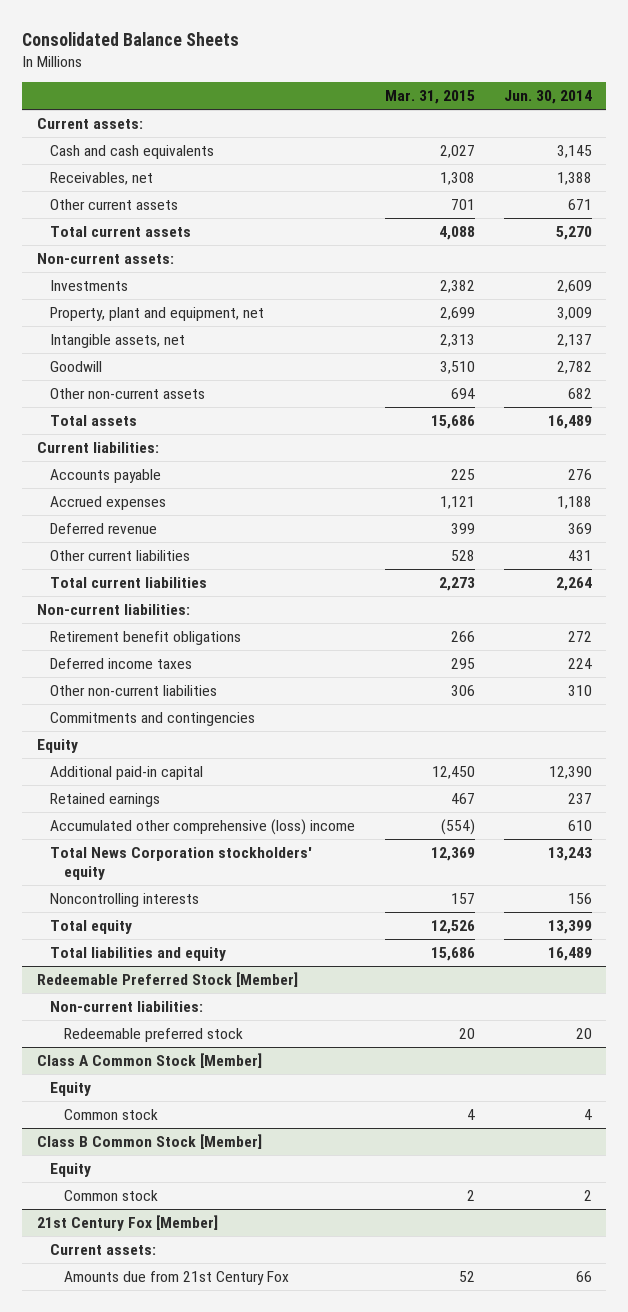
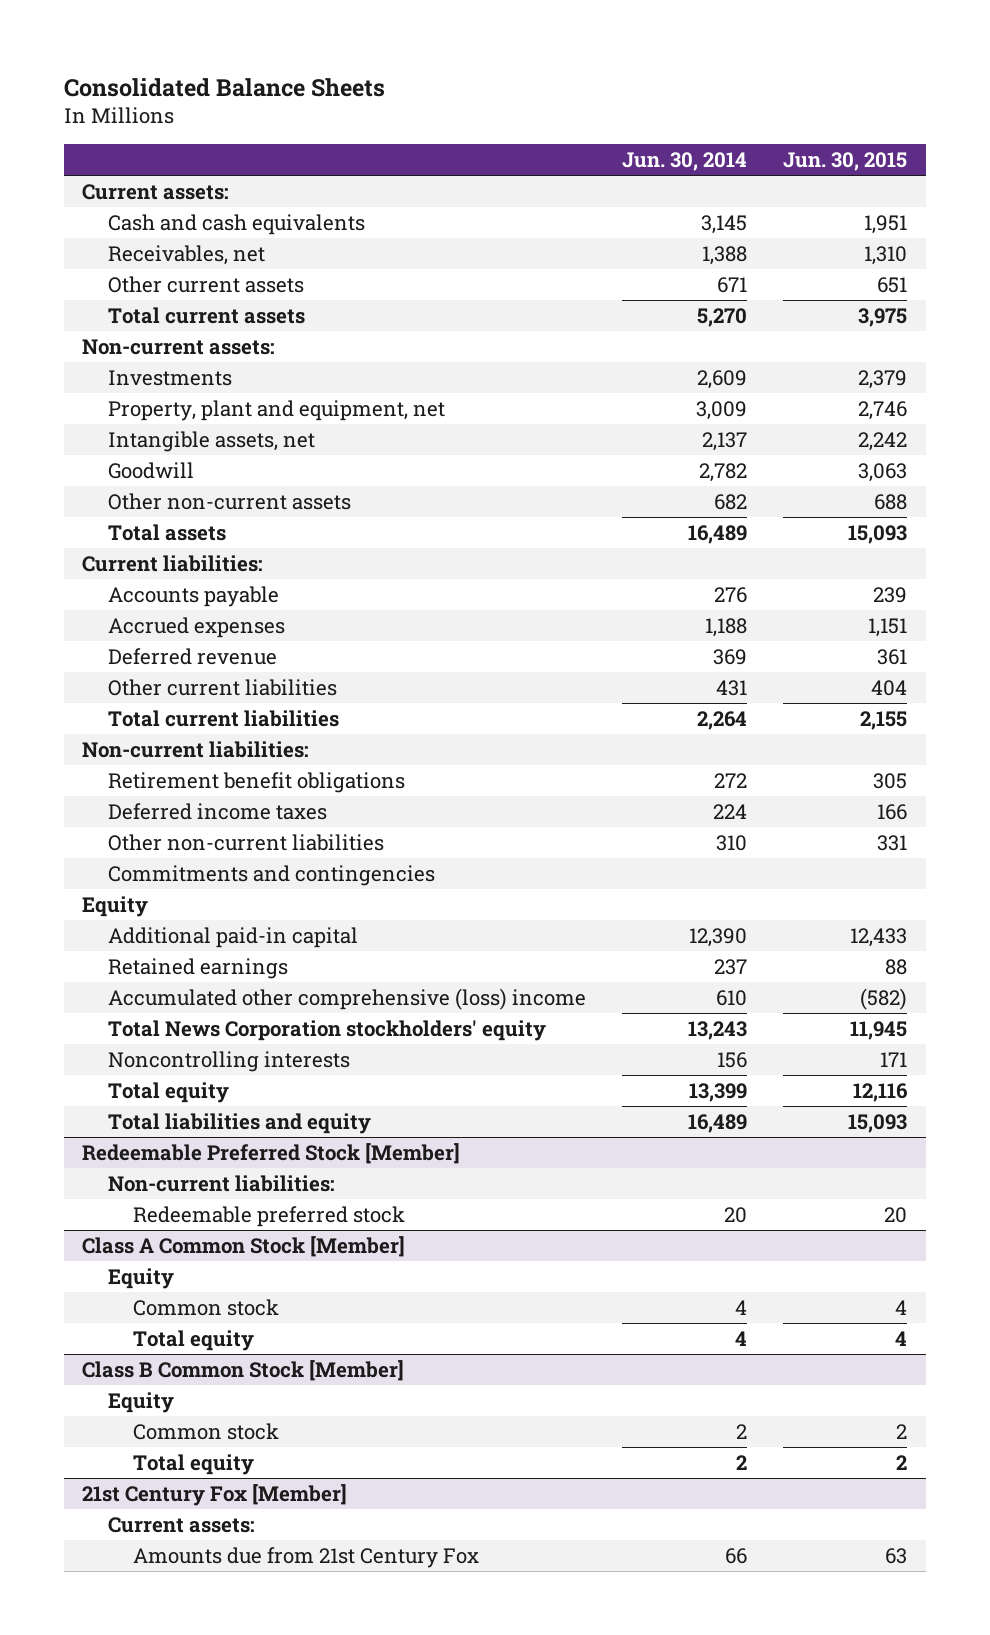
[384,90,475,105] Mar. 31, 2015 -> none
none -> [783,151,908,171] Jun. 30, 2015
none -> [133,1329,255,1351] Total equity
none -> [133,1453,255,1475] Total equity

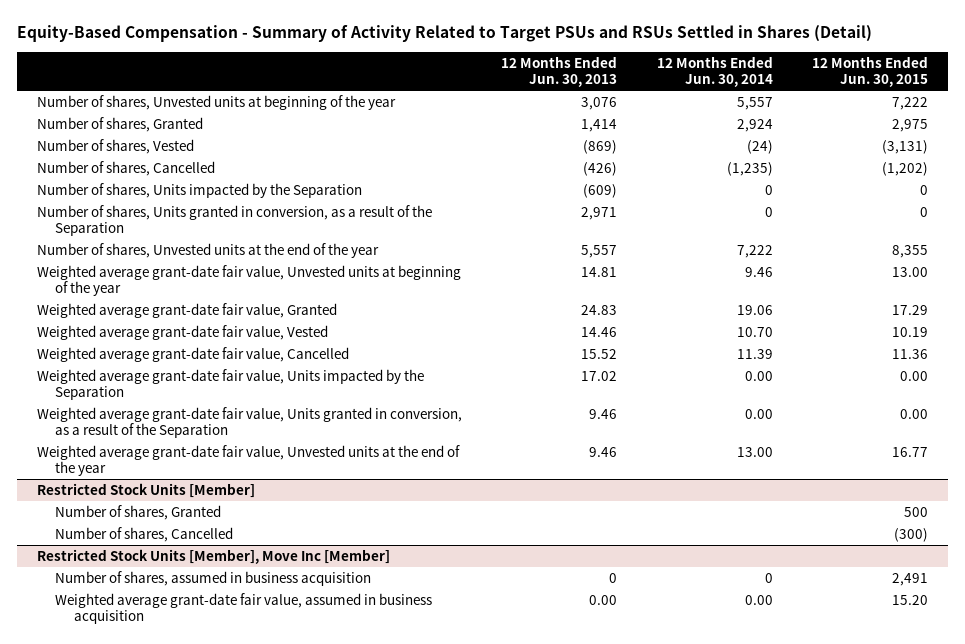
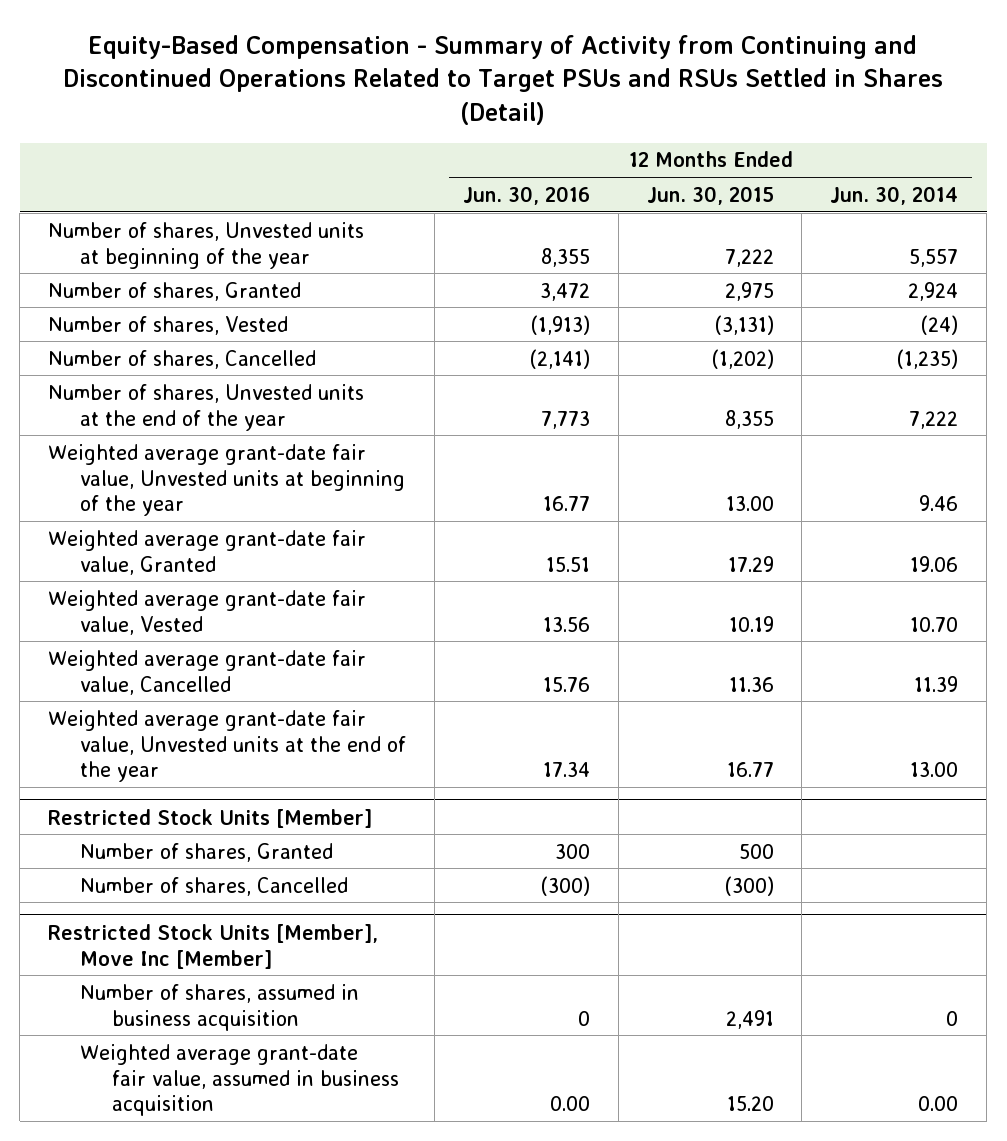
[17,25,873,43] Equity-Based Compensation - Summary of Activity Related to Target PSUs and RSUs Settled in Shares (Detail) -> [63,34,944,126] Equity-Based Compensation - Summary of Activity from Continuing and Discontinued Operations Related to Target PSUs and RSUs Settled in Shares (Detail)
[501,55,618,87] 12 Months Ended Jun. 30, 2013 -> none
none -> [462,185,590,205] Jun. 30, 2016
[37,183,363,199] Number of shares, Units impacted by the Separation -> none
[37,205,433,237] Number of shares, Units granted in conversion, as a result of the Separation -> none
[37,369,425,401] Weighted average grant-date fair value, Units impacted by the Separation -> none
[37,407,463,439] Weighted average grant-date fair value, Units granted in conversion, as a result of the Separation -> none

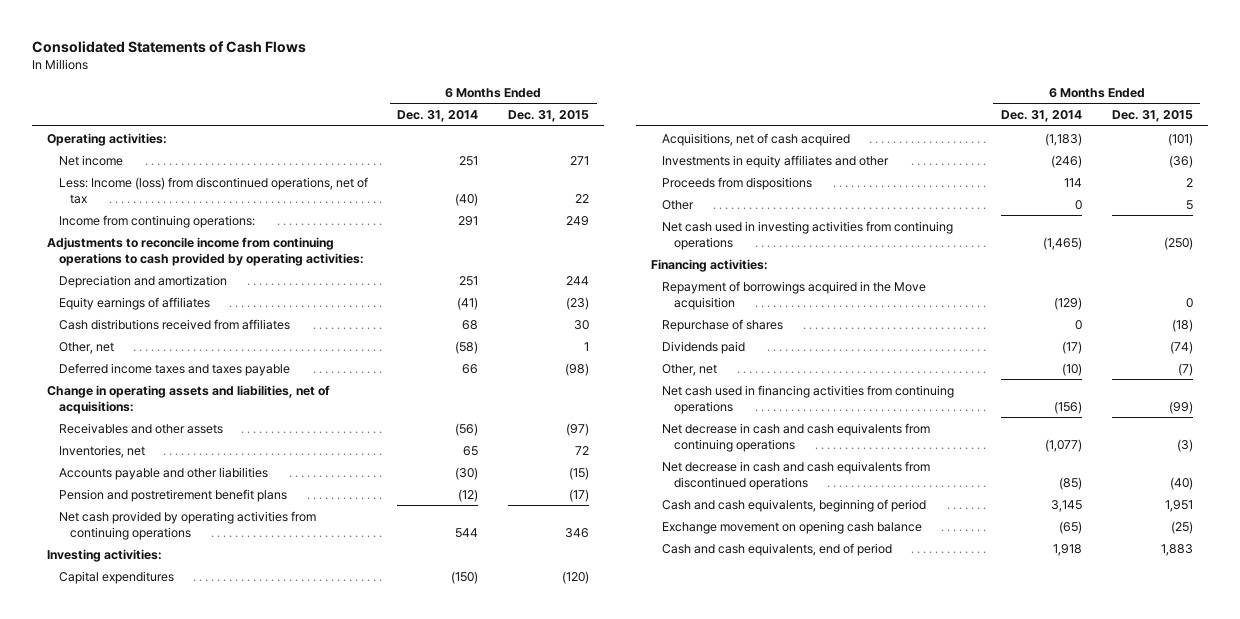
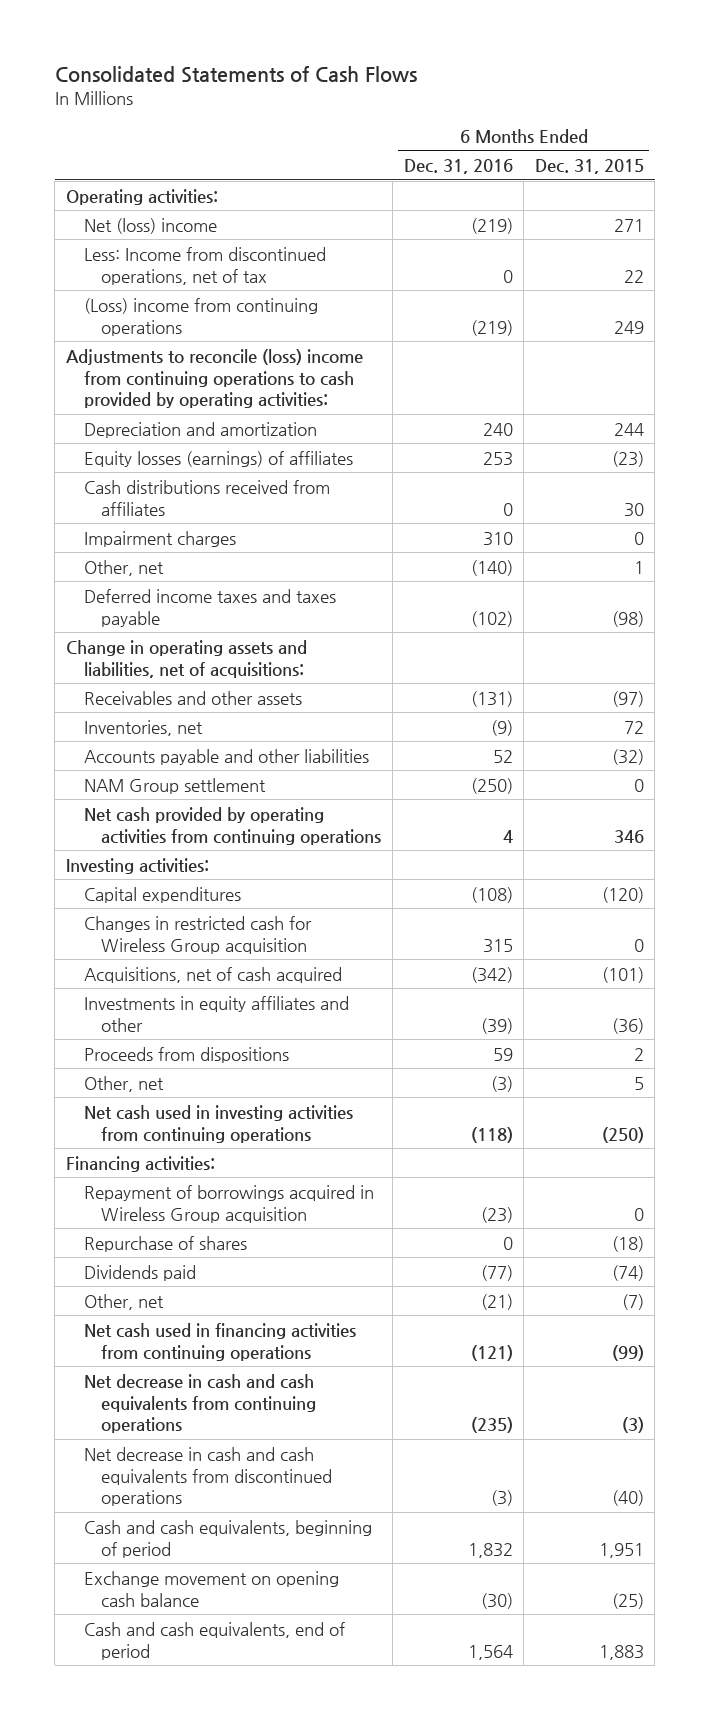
[397,110,479,123] Dec. 31, 2014 -> none
none -> [403,159,513,175] Dec. 31, 2016
[58,154,123,166] Net income -> [83,217,217,234] Net (loss) income
[58,176,368,204] Less: Income (loss) from discontinued operations, net of tax -> [83,246,326,285] Less: Income from discontinued operations, net of tax
[58,214,255,228] Income from continuing operations: -> [83,297,318,336] (Loss) income from continuing operations
[46,236,364,266] Adjustments to reconcile income from continuing operations to cash provided by operating activities: -> [65,348,363,409] Adjustments to reconcile (loss) income from continuing operations to cash provided by operating activities:
[58,296,210,310] Equity earnings of affiliates -> [83,450,353,467] Equity losses (earnings) of affiliates
none -> [83,530,236,547] Impairment charges
[58,488,287,502] Pension and postretirement benefit plans -> none
[569,466,590,480] (15) -> [611,748,644,765] (32)
none -> [83,777,266,794] NAM Group settlement
none -> [83,915,312,954] Changes in restricted cash for Wireless Group acquisition
[662,199,695,210] Other -> [83,1075,164,1092] Other, net
[662,280,927,310] Repayment of borrowings acquired in the Move acquisition -> [83,1184,374,1223] Repayment of borrowings acquired in Wireless Group acquisition

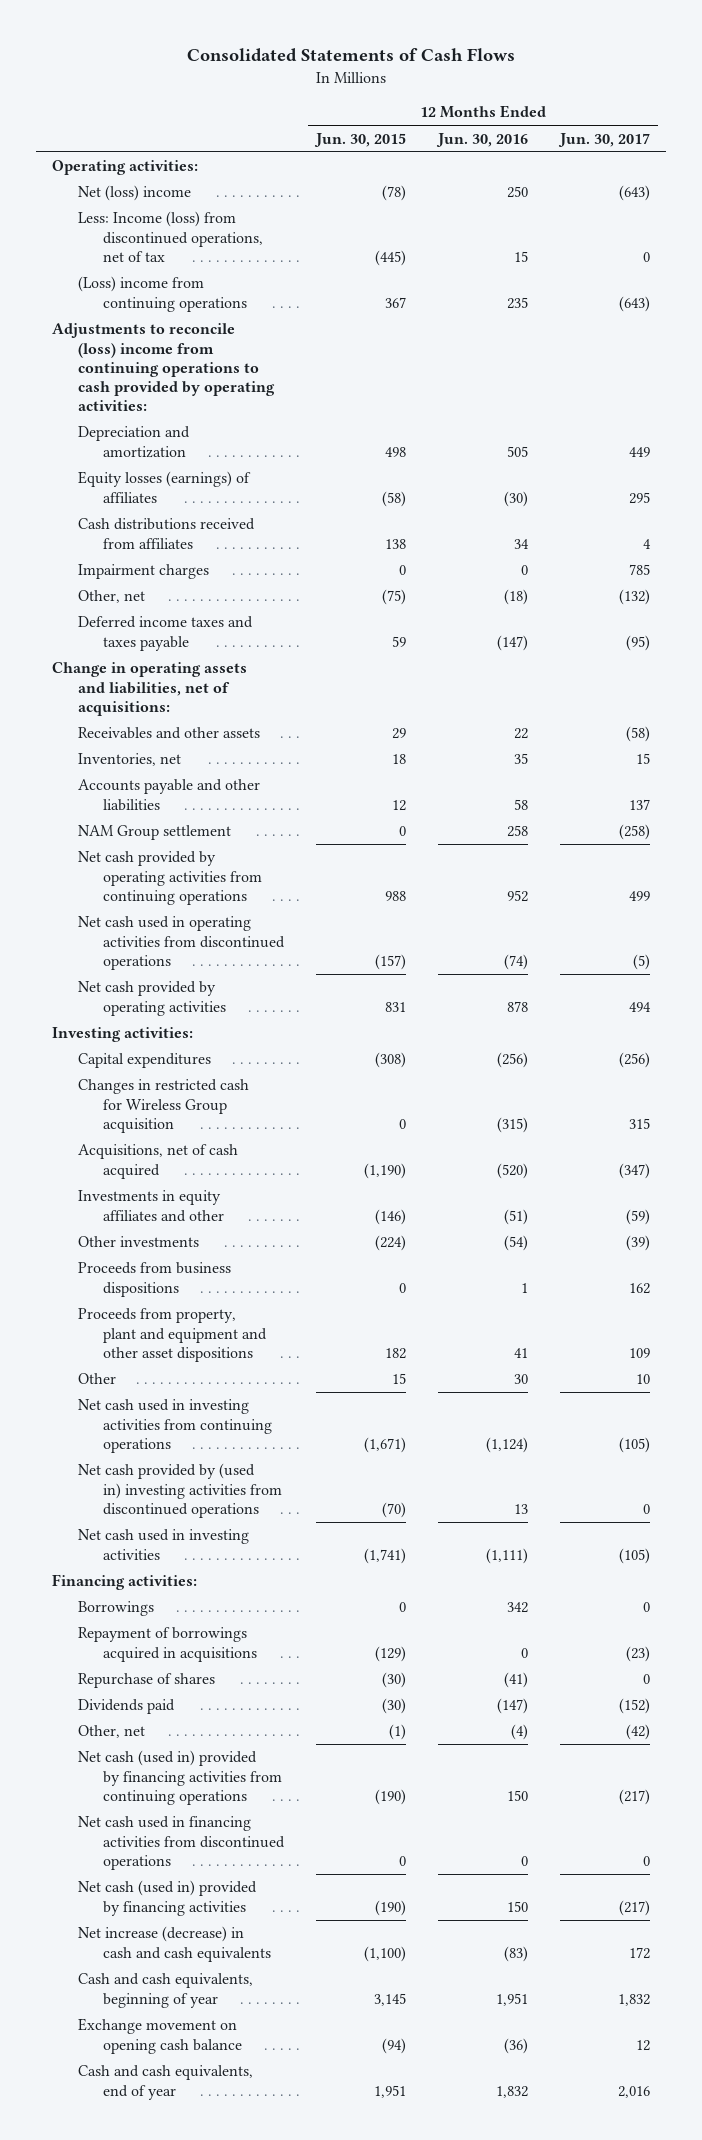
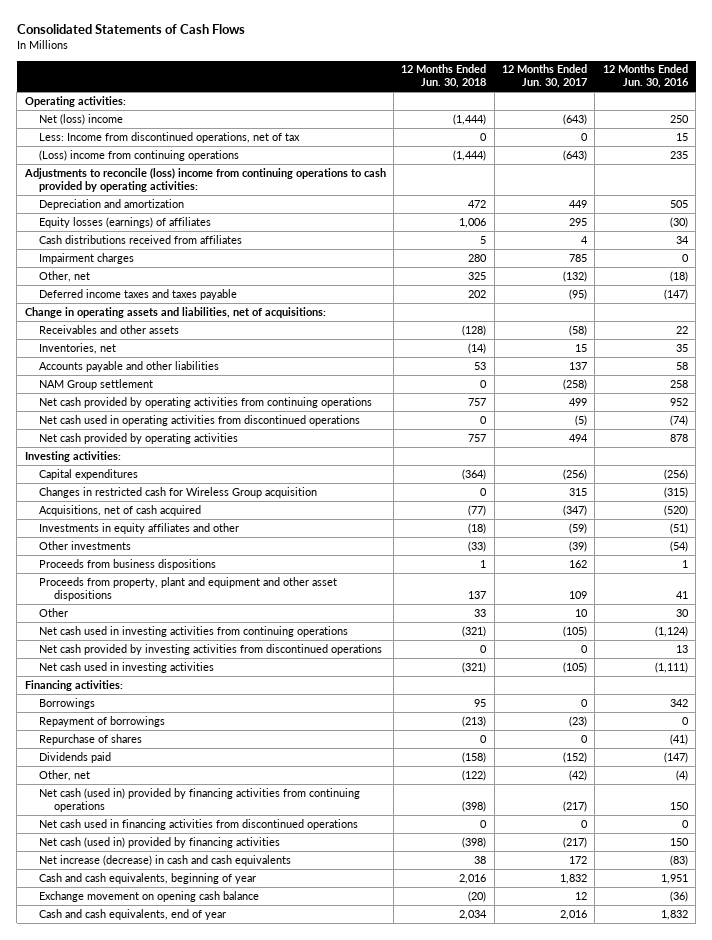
[314,132,407,147] Jun. 30, 2015 -> none
none -> [401,64,487,89] 12 Months Ended Jun. 30, 2018
[77,211,264,262] Less: Income (loss) from discontinued operations, net of tax -> [39,131,301,143] Less: Income from discontinued operations, net of tax
[77,1463,283,1518] Net cash provided by (used in) investing activities from discontinued operations -> [39,643,383,655] Net cash provided by investing activities from discontinued operations
[77,1627,258,1662] Repayment of borrowings acquired in acquisitions -> [39,715,166,727] Repayment of borrowings

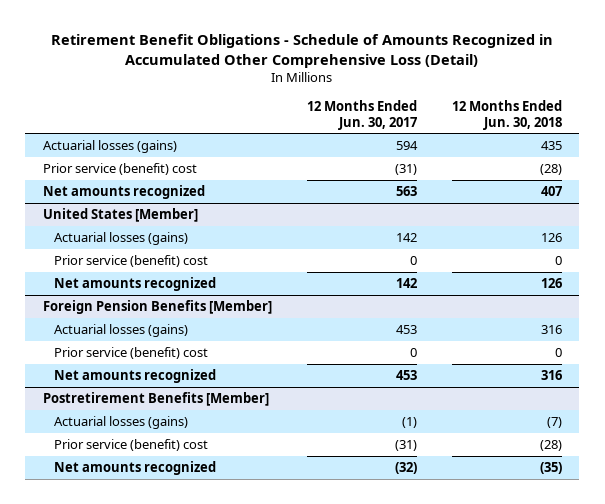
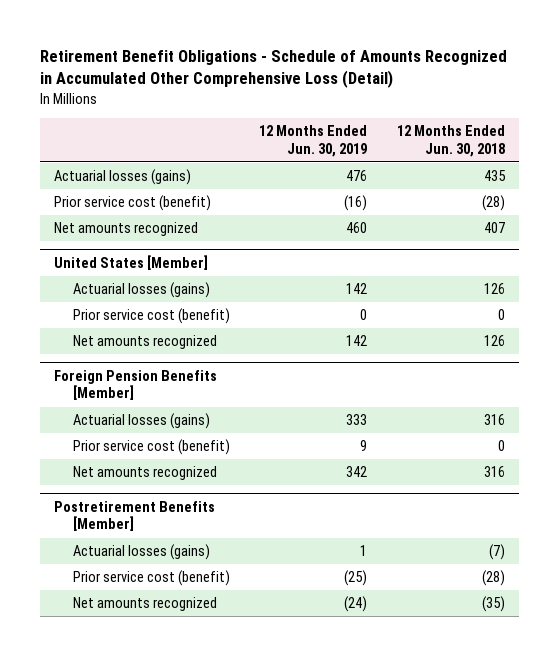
[306,99,417,130] 12 Months Ended Jun. 30, 2017 -> none
none -> [259,125,368,157] 12 Months Ended Jun. 30, 2019
[42,162,197,175] Prior service (benefit) cost -> [54,195,212,212] Prior service cost (benefit)
[54,254,209,267] Prior service (benefit) cost -> [72,308,230,325] Prior service cost (benefit)
[54,346,209,359] Prior service (benefit) cost -> [72,439,230,456] Prior service cost (benefit)
[54,438,209,451] Prior service (benefit) cost -> [72,570,230,587] Prior service cost (benefit)

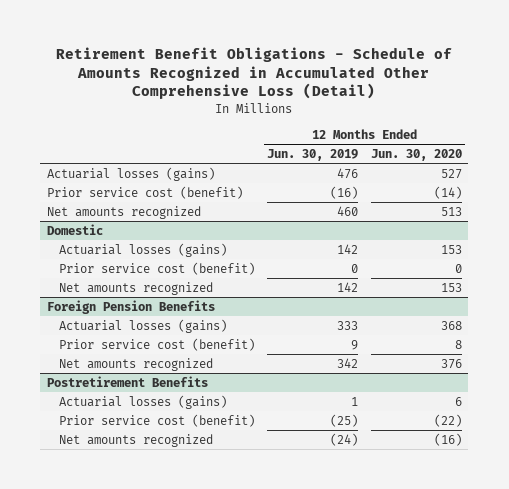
[396,125,505,157] 12 Months Ended Jun. 30, 2018 -> none
none -> [371,148,463,161] Jun. 30, 2020
[54,255,209,271] United States [Member] -> [46,223,103,235] Domestic
[54,370,218,401] Foreign Pension Benefits [Member] -> [46,299,215,314] Foreign Pension Benefits
[54,501,216,532] Postretirement Benefits [Member] -> [46,375,208,387] Postretirement Benefits

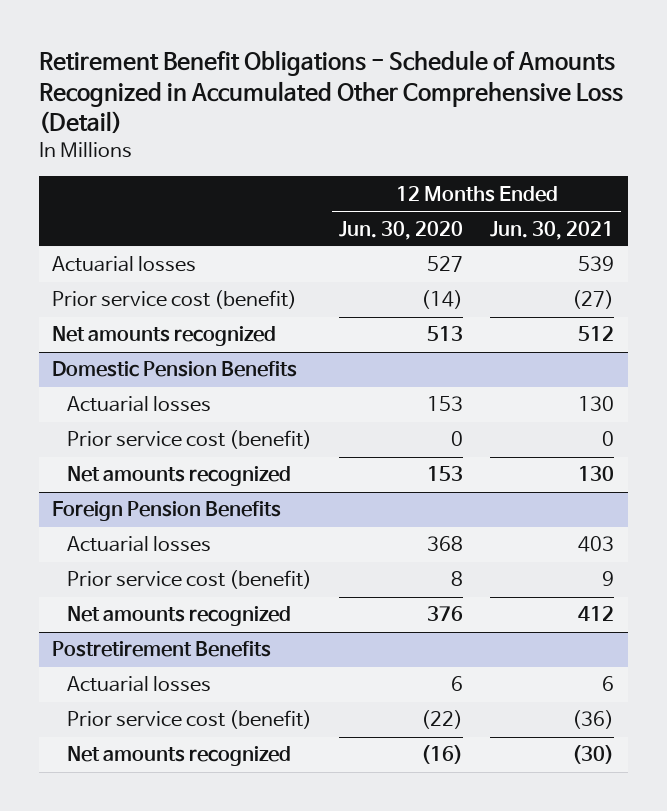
[267,148,359,161] Jun. 30, 2019 -> none
none -> [490,220,615,240] Jun. 30, 2021
[46,166,215,181] Actuarial losses (gains) -> [52,256,197,273] Actuarial losses
[46,223,103,235] Domestic -> [52,361,298,378] Domestic Pension Benefits
[58,242,227,257] Actuarial losses (gains) -> [66,396,211,413] Actuarial losses
[58,318,227,333] Actuarial losses (gains) -> [66,536,211,553] Actuarial losses
[58,394,227,409] Actuarial losses (gains) -> [66,676,211,693] Actuarial losses

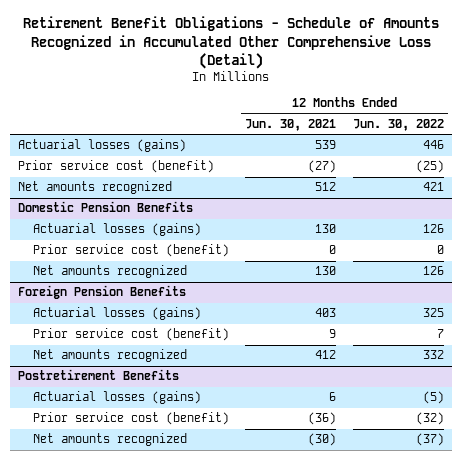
[339,220,464,240] Jun. 30, 2020 -> none
none -> [352,118,444,131] Jun. 30, 2022
[52,256,197,273] Actuarial losses -> [18,139,187,153] Actuarial losses (gains)
[66,396,211,413] Actuarial losses -> [33,223,202,237] Actuarial losses (gains)
[66,536,211,553] Actuarial losses -> [33,307,202,321] Actuarial losses (gains)
[66,676,211,693] Actuarial losses -> [33,391,202,405] Actuarial losses (gains)

